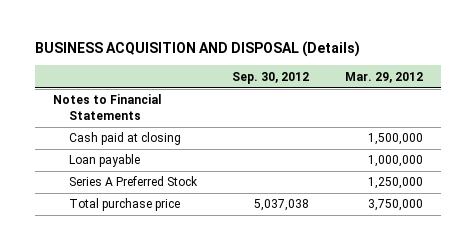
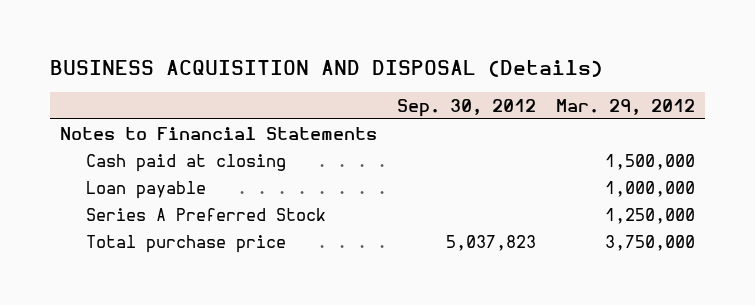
[254,199,310,212] 5,037,038 -> [445,234,536,251] 5,037,823

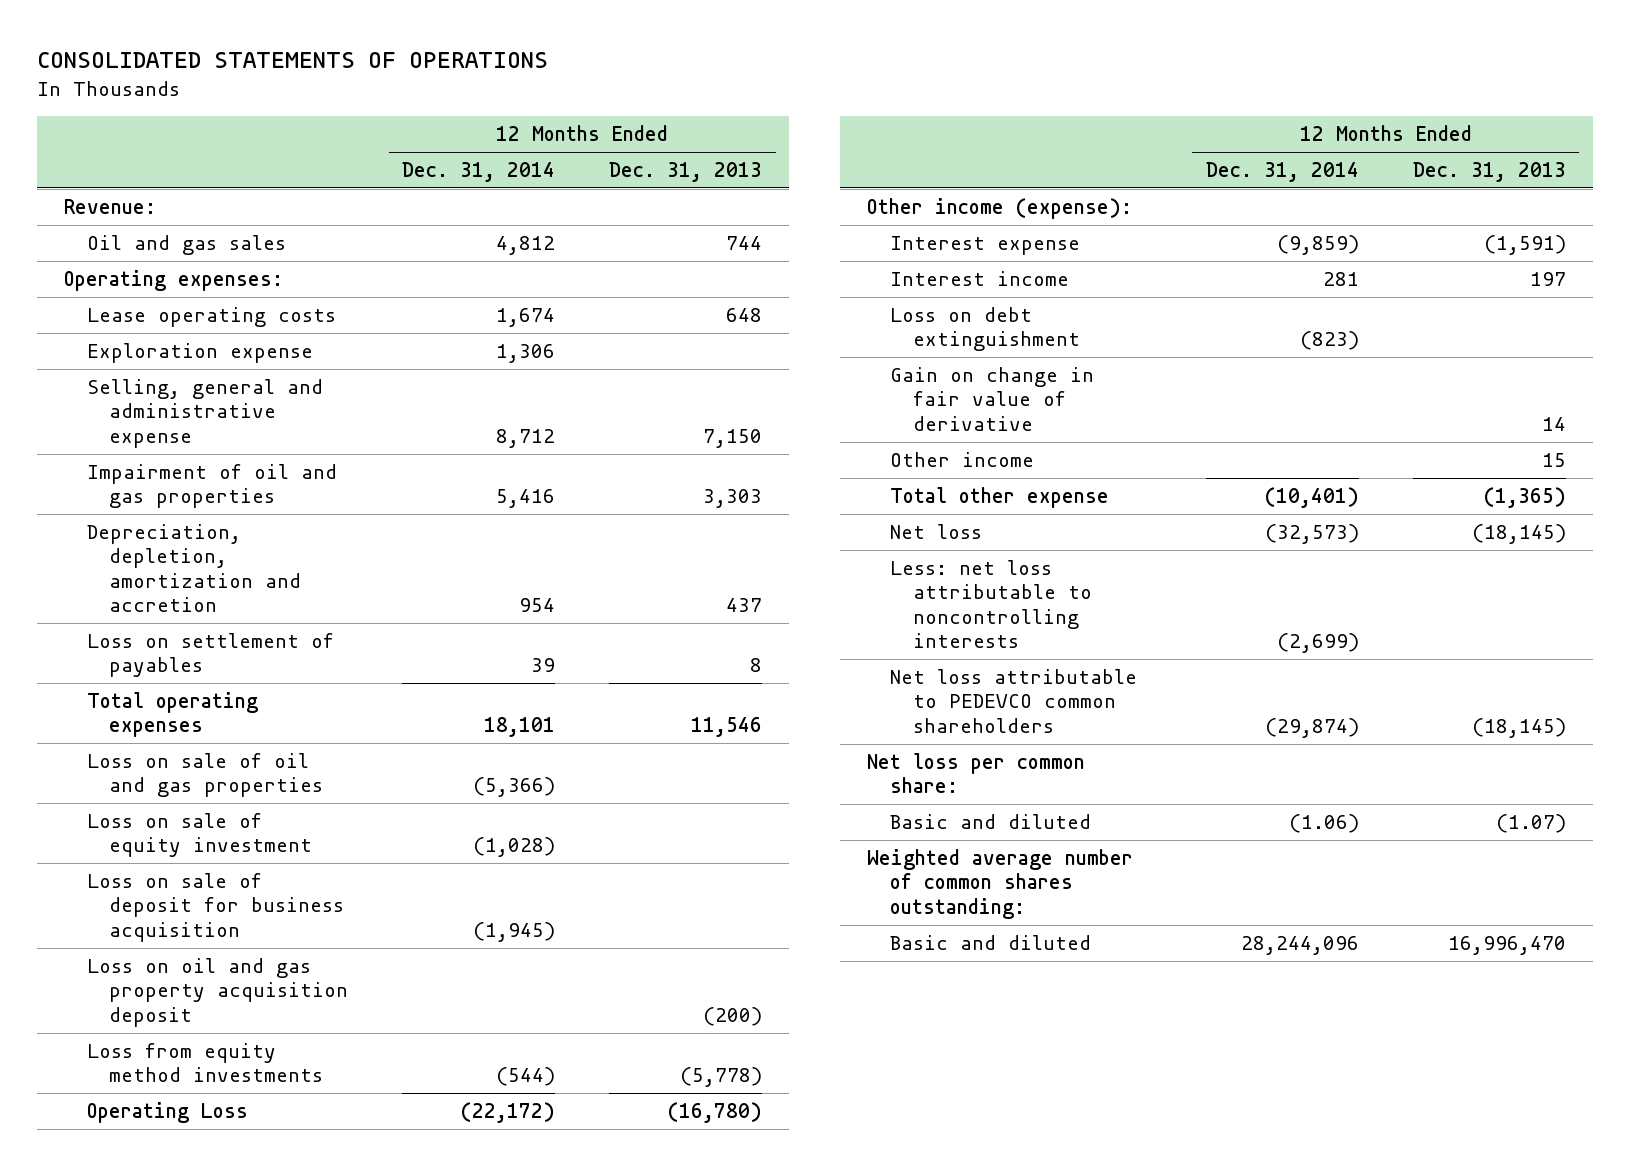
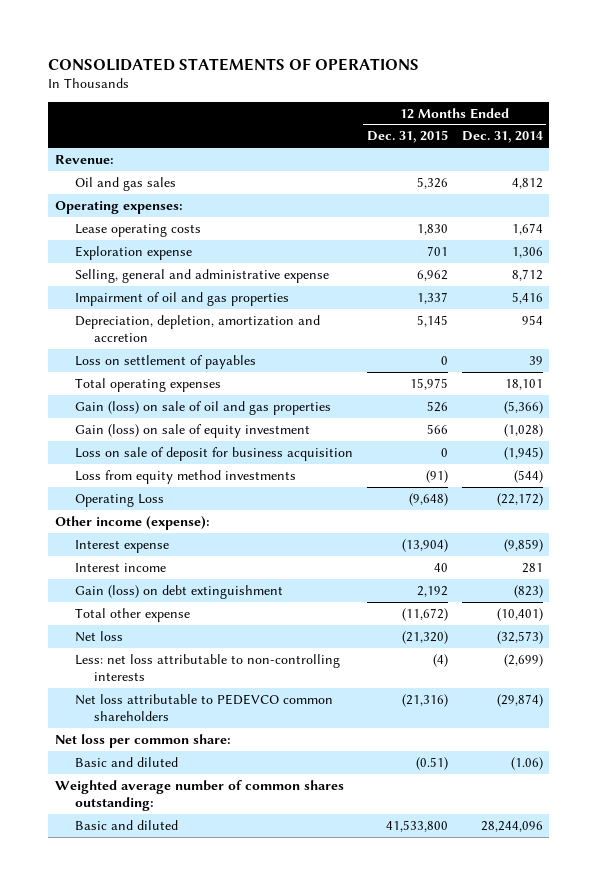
[609,161,763,182] Dec. 31, 2013 -> none
none -> [366,130,448,144] Dec. 31, 2015
[86,752,324,798] Loss on sale of oil and gas properties -> [74,400,331,415] Gain (loss) on sale of oil and gas properties
[86,812,313,858] Loss on sale of equity investment -> [74,423,310,438] Gain (loss) on sale of equity investment
[86,957,349,1027] Loss on oil and gas property acquisition deposit -> none
[889,366,1094,431] Gain on change in fair value of derivative -> none
[889,451,1034,467] Other income -> none
[889,306,1080,352] Loss on debt extinguishment -> [74,584,283,599] Gain (loss) on debt extinguishment
[889,559,1092,649] Less: net loss attributable to noncontrolling interests -> [74,653,340,681] Less: net loss attributable to non-controlling interests

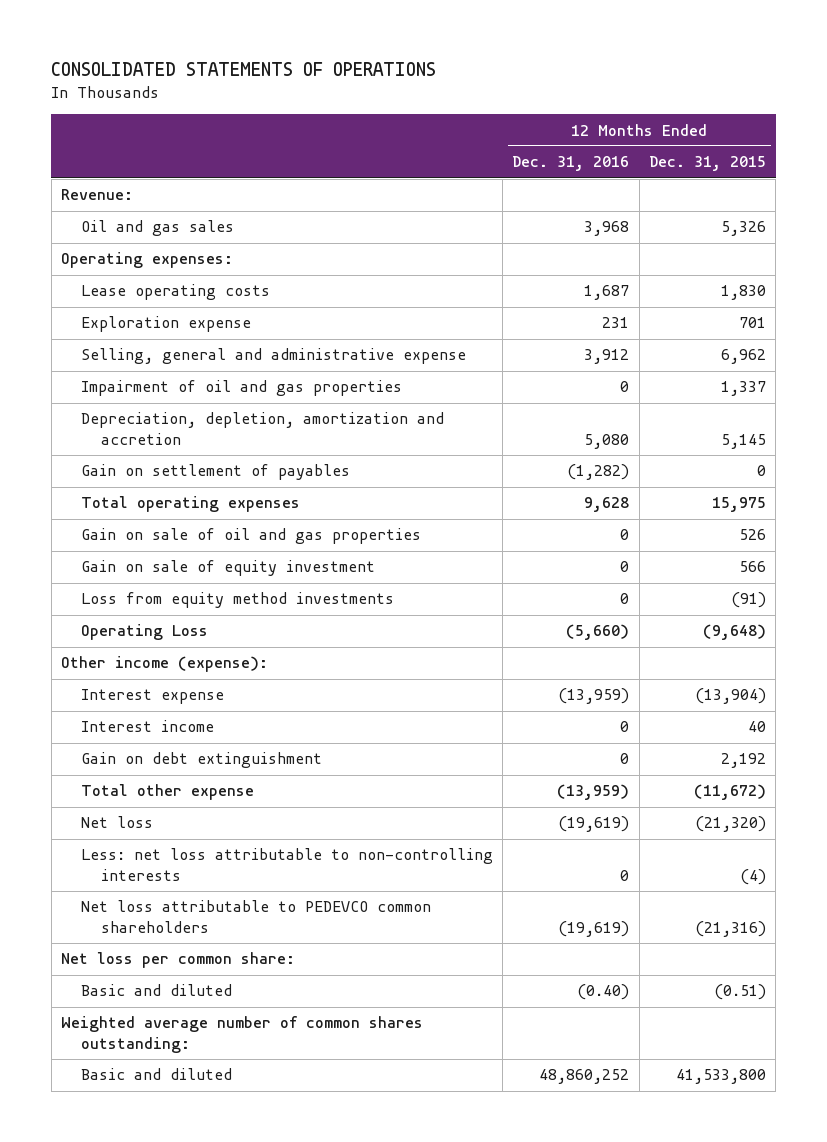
[461,131,543,144] Dec. 31, 2014 -> none
none -> [512,156,630,172] Dec. 31, 2016
[74,354,256,369] Loss on settlement of payables -> [81,464,351,481] Gain on settlement of payables
[74,446,353,461] Loss on sale of deposit for business acquisition -> none
[74,400,331,415] Gain (loss) on sale of oil and gas properties -> [81,528,422,545] Gain on sale of oil and gas properties
[74,423,310,438] Gain (loss) on sale of equity investment -> [81,560,376,577] Gain on sale of equity investment
[74,584,283,599] Gain (loss) on debt extinguishment -> [81,752,323,769] Gain on debt extinguishment

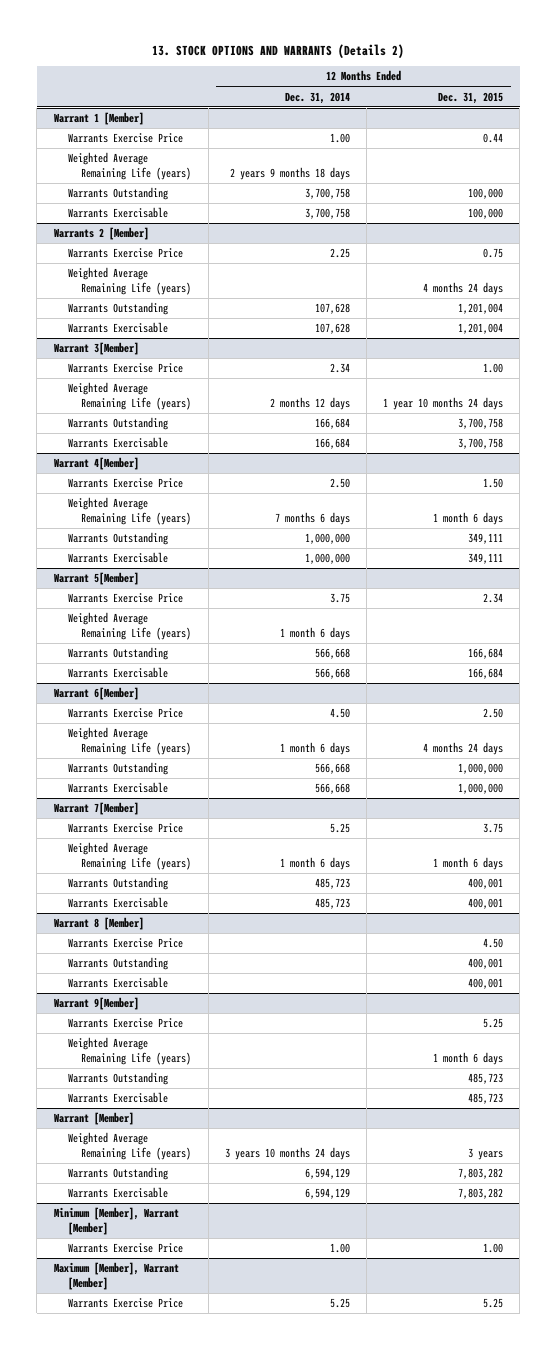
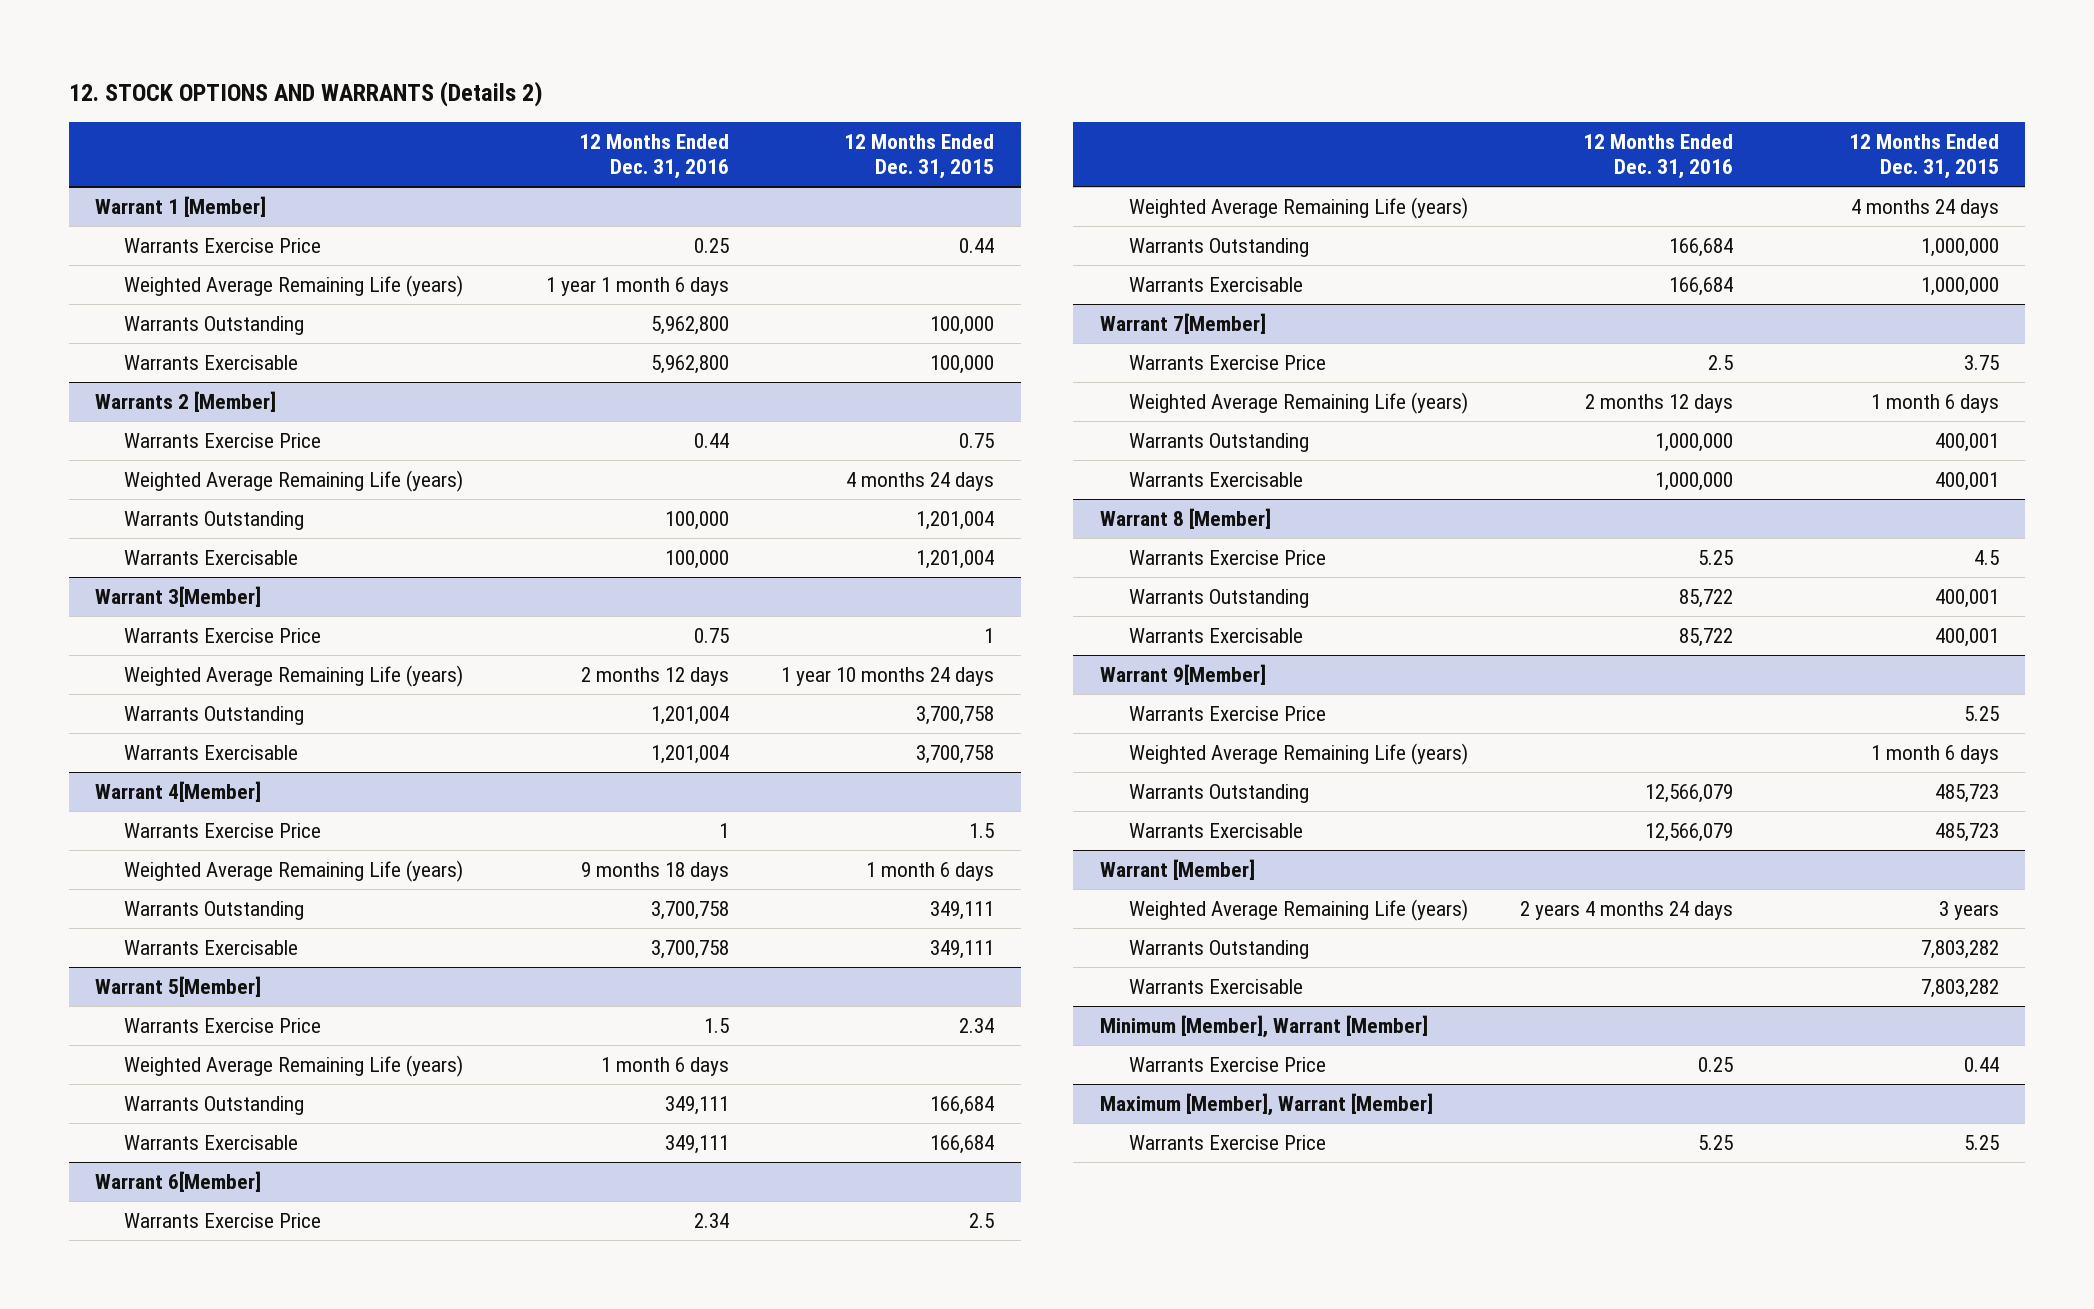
[152,43,405,58] 13. STOCK OPTIONS AND WARRANTS (Details 2) -> [68,81,543,108] 12. STOCK OPTIONS AND WARRANTS (Details 2)
[284,91,350,104] Dec. 31, 2014 -> none
none -> [578,134,729,180] 12 Months Ended Dec. 31, 2016
[483,363,504,374] 1.00 -> [984,627,995,643] 1
[483,478,504,489] 1.50 -> [969,822,995,838] 1.5
[483,708,504,719] 2.50 -> [969,1212,995,1228] 2.5
[483,938,504,949] 4.50 -> [1974,549,2000,565] 4.5
[483,1243,504,1254] 1.00 -> [1964,1056,2000,1072] 0.44

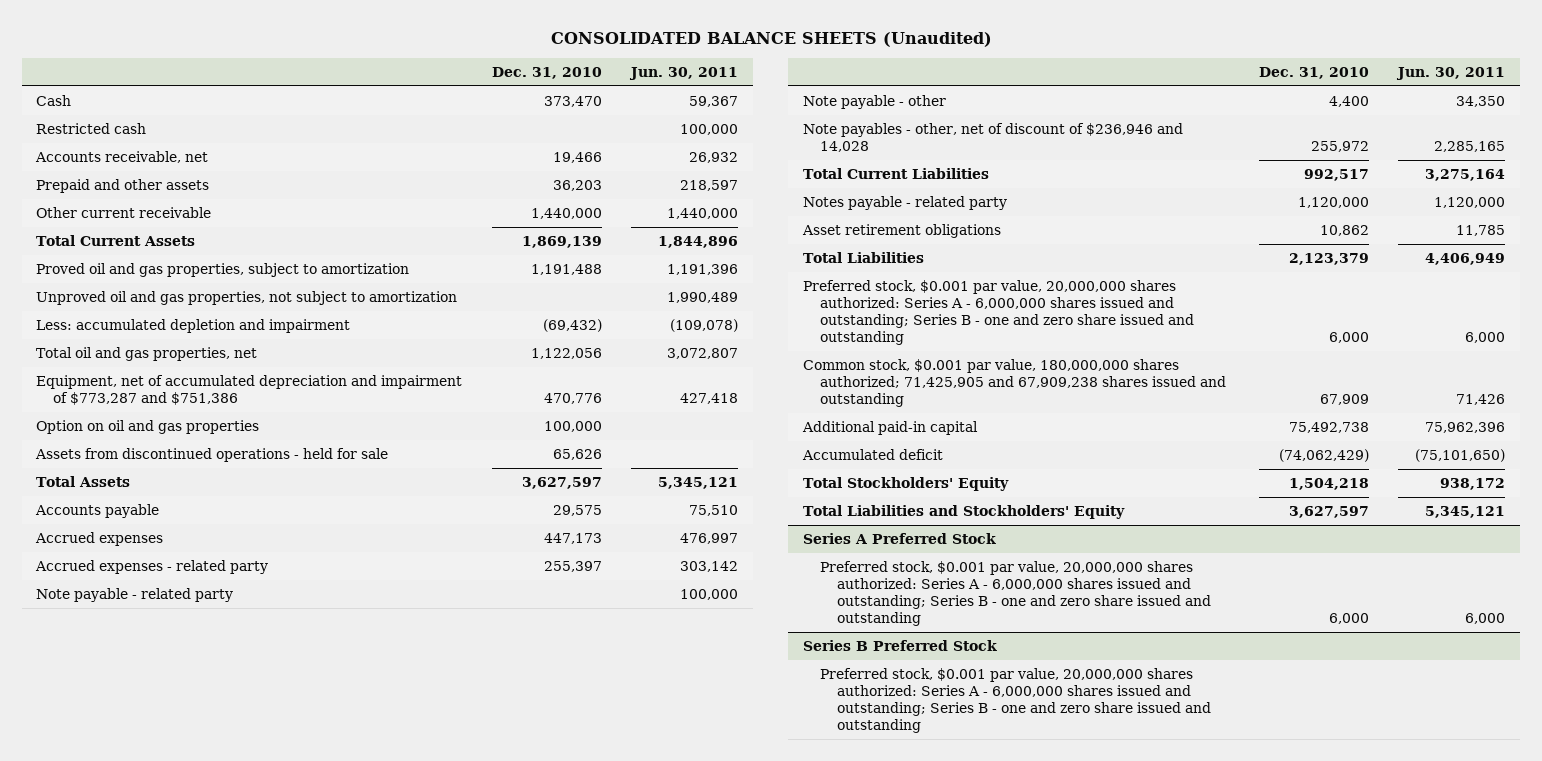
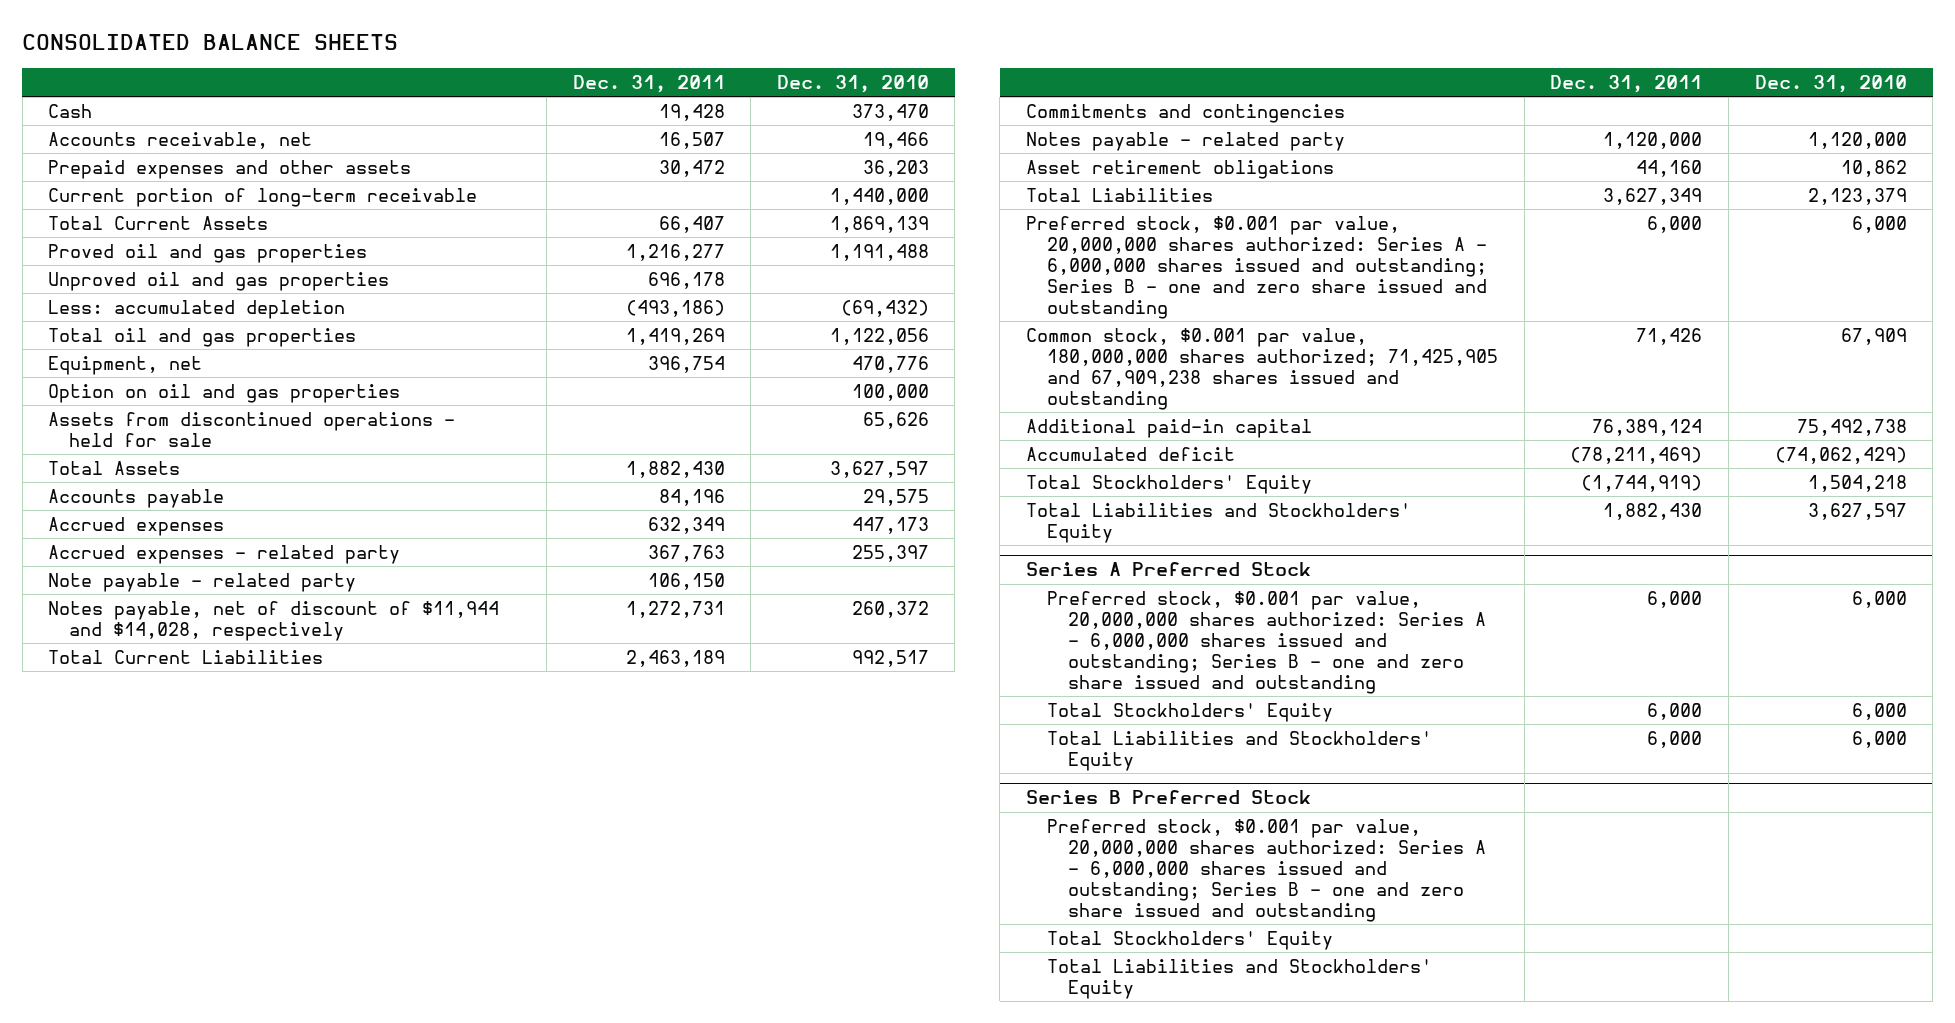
[550,31,992,47] CONSOLIDATED BALANCE SHEETS (Unaudited) -> [22,34,399,51] CONSOLIDATED BALANCE SHEETS
[629,66,739,80] Jun. 30, 2011 -> none
none -> [572,75,725,94] Dec. 31, 2011
[36,123,147,135] Restricted cash -> none
[36,179,210,194] Prepaid and other assets -> [48,160,412,180] Prepaid expenses and other assets
[36,207,212,219] Other current receivable -> [48,188,478,208] Current portion of long-term receivable
[36,263,410,278] Proved oil and gas properties, subject to amortization -> [48,244,368,264] Proved oil and gas properties
[36,291,458,306] Unproved oil and gas properties, not subject to amortization -> [48,272,390,292] Unproved oil and gas properties
[36,319,351,334] Less: accumulated depletion and impairment -> [48,300,346,320] Less: accumulated depletion
[36,347,258,362] Total oil and gas properties, net -> [48,328,357,348] Total oil and gas properties
[36,375,463,406] Equipment, net of accumulated depreciation and impairment of $773,287 and $751,386 -> [48,356,203,376] Equipment, net
[803,95,947,110] Note payable - other -> none
[803,123,1184,153] Note payables - other, net of discount of $236,946 and 14,028 -> [48,601,500,641] Notes payable, net of discount of $11,944 and $14,028, respectively
[1310,141,1369,153] 255,972 -> [851,601,929,619] 260,372
none -> [1025,104,1345,124] Commitments and contingencies
none -> [1047,703,1334,723] Total Stockholders' Equity
none -> [1047,731,1433,771] Total Liabilities and Stockholders' Equity
none -> [1047,931,1334,951] Total Stockholders' Equity
none -> [1047,959,1433,999] Total Liabilities and Stockholders' Equity

